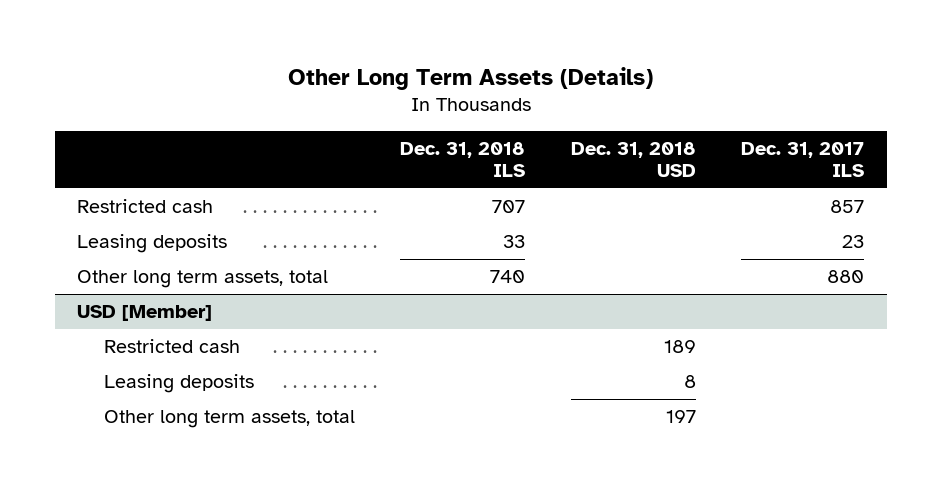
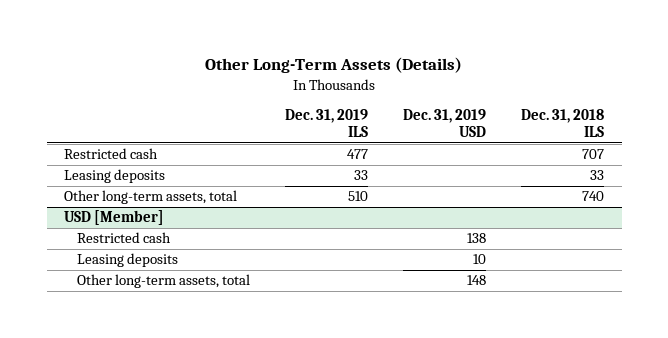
[287,66,653,90] Other Long Term Assets (Details) -> [205,56,463,73] Other Long-Term Assets (Details)
[570,141,696,178] Dec. 31, 2018 USD -> none
[740,141,864,178] Dec. 31, 2017 ILS -> none
none -> [284,108,368,138] Dec. 31, 2019 ILS
none -> [402,108,486,138] Dec. 31, 2019 USD
[77,269,329,288] Other long term assets, total -> [64,190,238,205] Other long-term assets, total
[103,409,355,428] Other long term assets, total -> [76,274,250,289] Other long-term assets, total

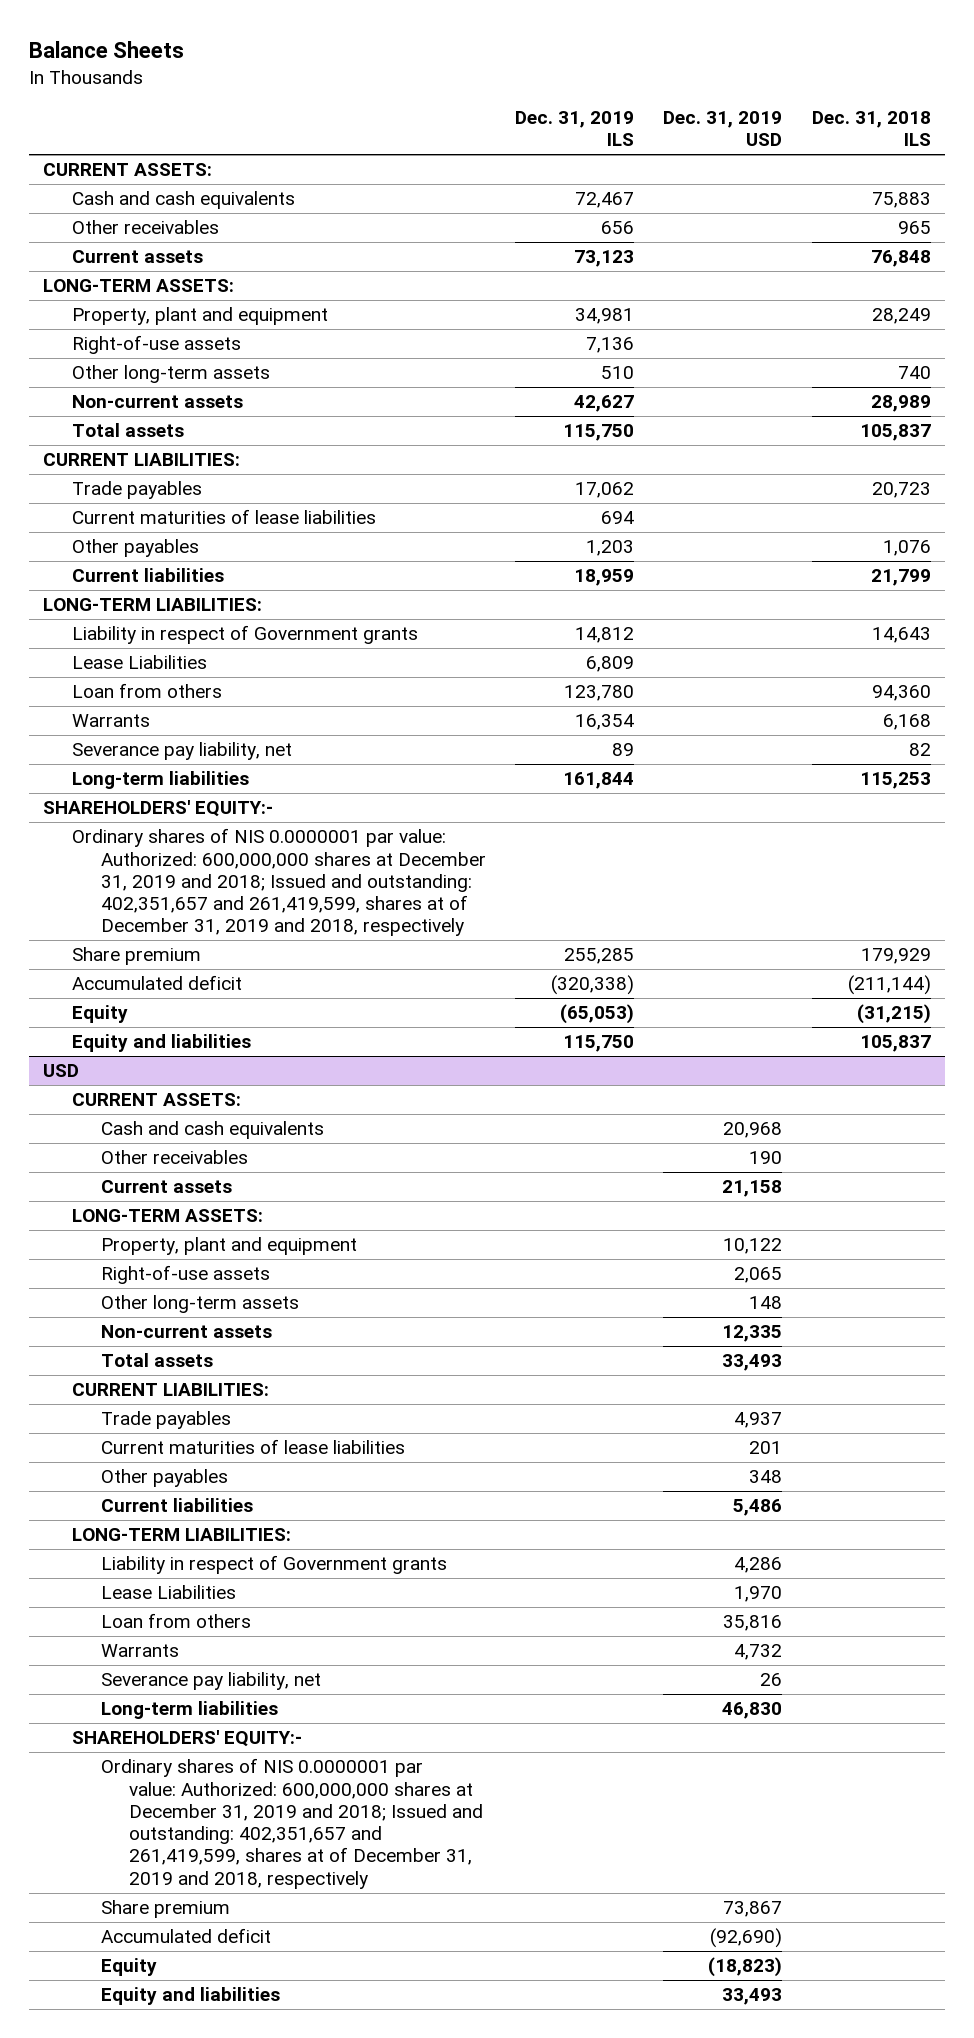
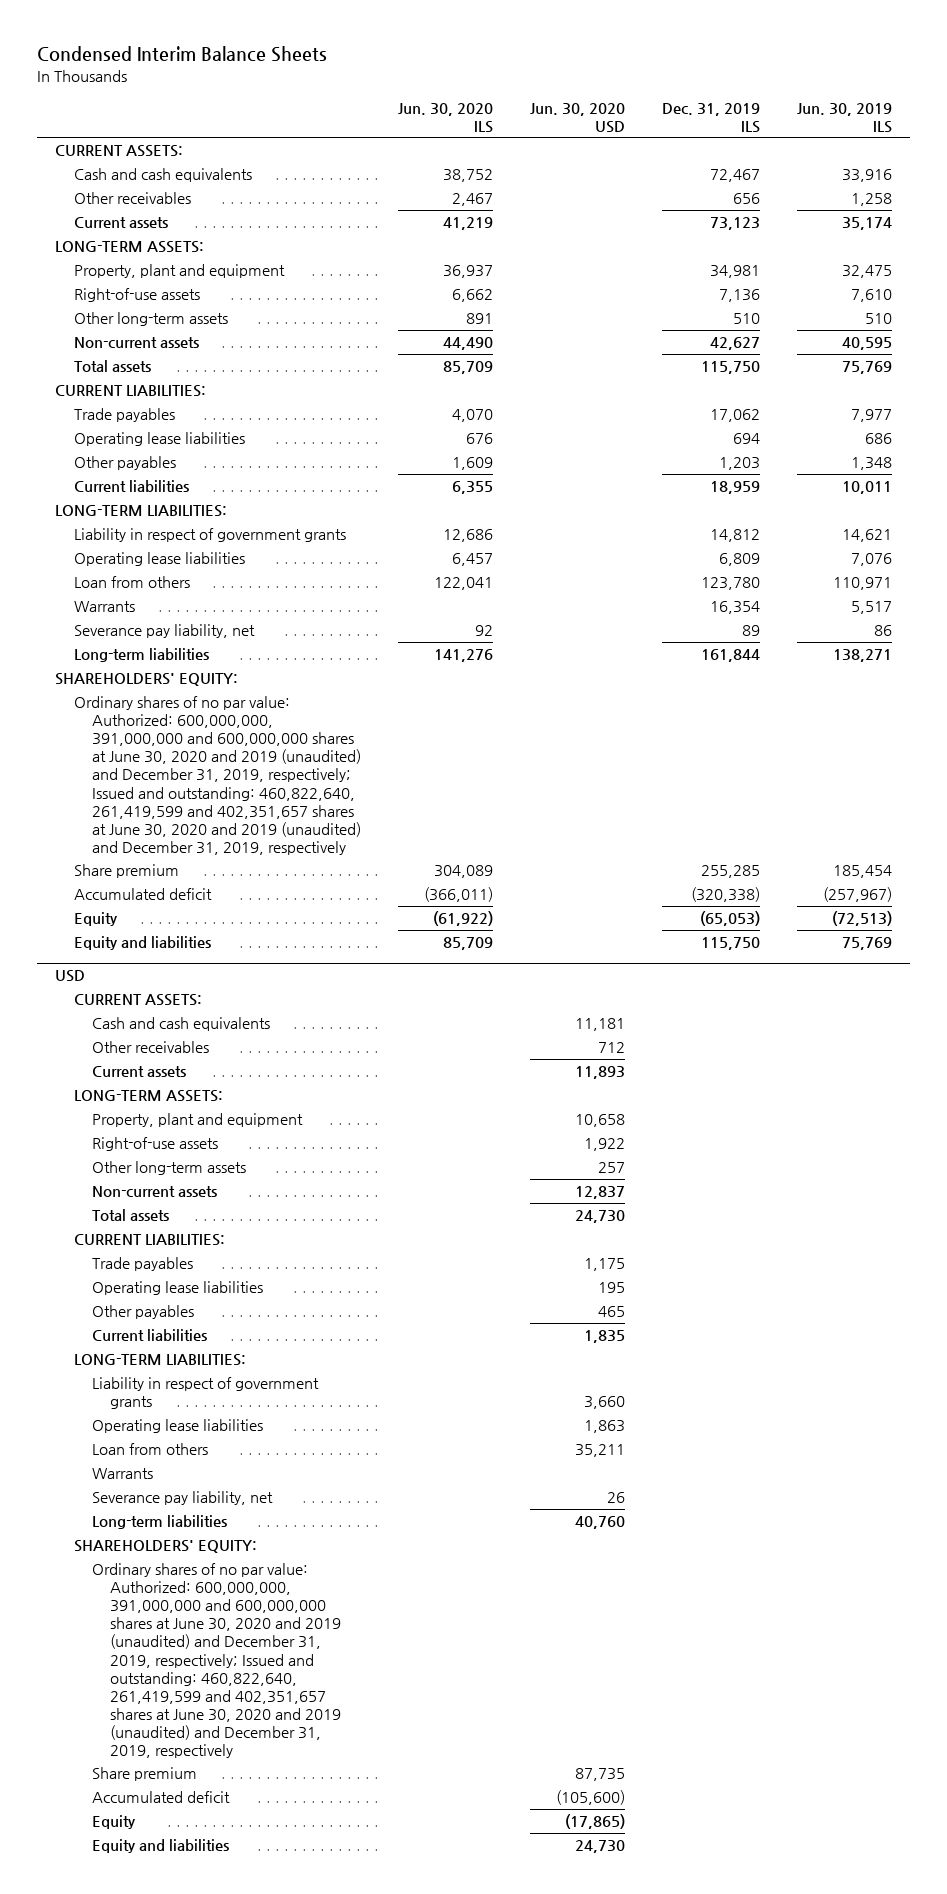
[28,41,184,59] Balance Sheets -> [36,46,327,63] Condensed Interim Balance Sheets
[663,111,783,147] Dec. 31, 2019 USD -> none
[811,111,931,147] Dec. 31, 2018 ILS -> none
none -> [397,102,493,133] Jun. 30, 2020 ILS
none -> [529,102,625,133] Jun. 30, 2020 USD
none -> [796,102,892,133] Jun. 30, 2019 ILS
[71,509,376,525] Current maturities of lease liabilities -> [73,432,245,447] Operating lease liabilities
[71,625,418,645] Liability in respect of Government grants -> [73,528,346,543] Liability in respect of government grants
[71,655,207,670] Lease Liabilities -> [73,552,245,567] Operating lease liabilities
[43,800,274,818] SHAREHOLDERS' EQUITY:- -> [55,673,239,687] SHAREHOLDERS' EQUITY:
[71,828,486,937] Ordinary shares of NIS 0.0000001 par value: Authorized: 600,000,000 shares at December 31, 2019 and 2018; Issued and outstanding: 402,351,657 and 261,419,599, shares at of December 31, 2019 and 2018, respectively -> [73,696,361,855] Ordinary shares of no par value: Authorized: 600,000,000, 391,000,000 and 600,000,000 shares at June 30, 2020 and 2019 (unaudited) and December 31, 2019, respectively; Issued and outstanding: 460,822,640, 261,419,599 and 402,351,657 shares at June 30, 2020 and 2019 (unaudited) and December 31, 2019, respectively
[100,1439,405,1455] Current maturities of lease liabilities -> [91,1281,263,1296] Operating lease liabilities
[100,1555,447,1575] Liability in respect of Government grants -> [91,1377,319,1410] Liability in respect of government grants
[100,1585,236,1600] Lease Liabilities -> [91,1419,263,1434] Operating lease liabilities
[71,1730,302,1748] SHAREHOLDERS' EQUITY:- -> [73,1540,257,1554] SHAREHOLDERS' EQUITY:
[100,1758,484,1889] Ordinary shares of NIS 0.0000001 par value: Authorized: 600,000,000 shares at December 31, 2019 and 2018; Issued and outstanding: 402,351,657 and 261,419,599, shares at of December 31, 2019 and 2018, respectively -> [91,1563,342,1758] Ordinary shares of no par value: Authorized: 600,000,000, 391,000,000 and 600,000,000 shares at June 30, 2020 and 2019 (unaudited) and December 31, 2019, respectively; Issued and outstanding: 460,822,640, 261,419,599 and 402,351,657 shares at June 30, 2020 and 2019 (unaudited) and December 31, 2019, respectively

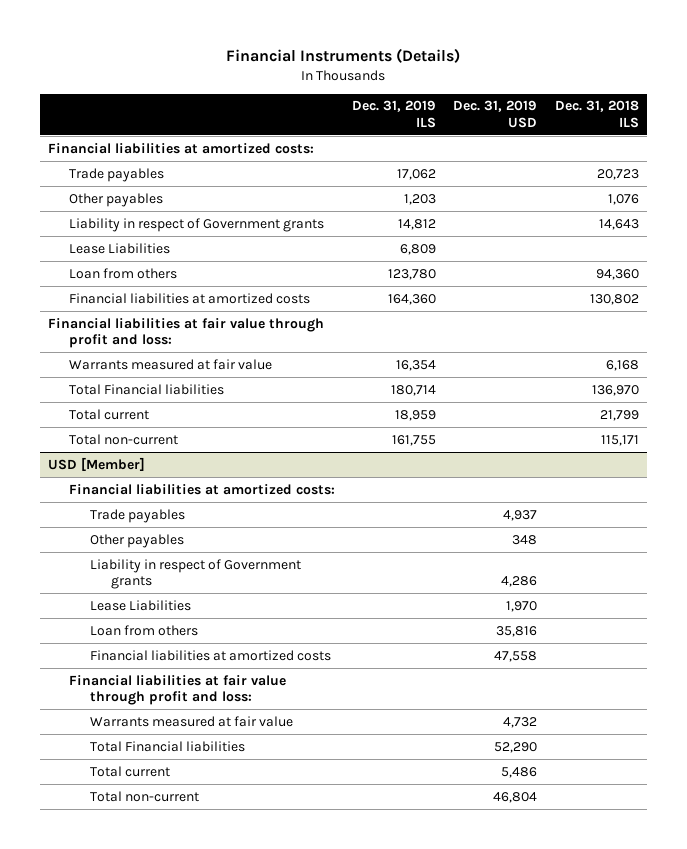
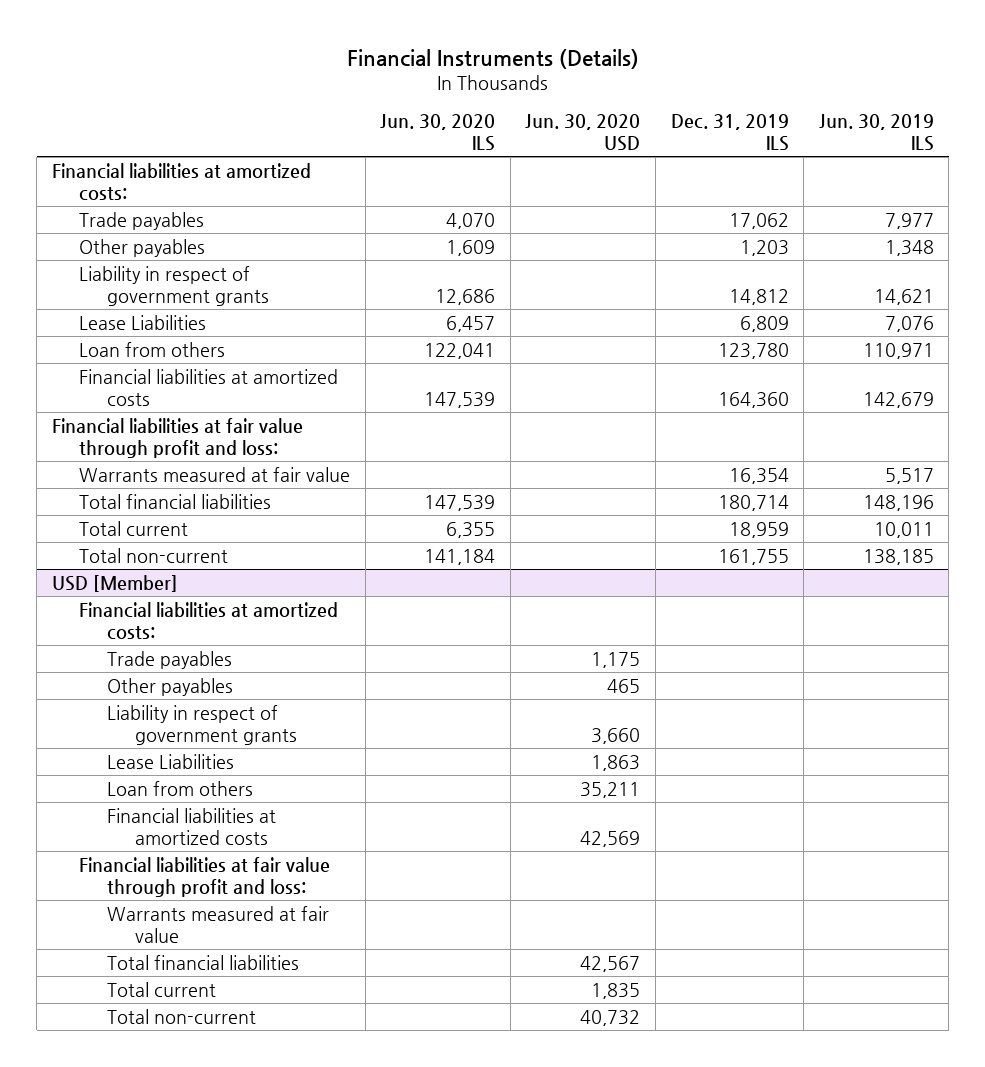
[453,100,538,128] Dec. 31, 2019 USD -> none
[554,100,639,128] Dec. 31, 2018 ILS -> none
none -> [380,114,496,152] Jun. 30, 2020 ILS
none -> [525,114,641,152] Jun. 30, 2020 USD
none -> [818,114,934,152] Jun. 30, 2019 ILS
[68,217,324,232] Liability in respect of Government grants -> [79,265,270,306] Liability in respect of government grants
[68,383,224,395] Total Financial liabilities -> [79,493,272,509] Total financial liabilities
[89,558,301,589] Liability in respect of Government grants -> [107,704,298,745] Liability in respect of government grants
[89,740,245,752] Total Financial liabilities -> [107,954,300,970] Total financial liabilities

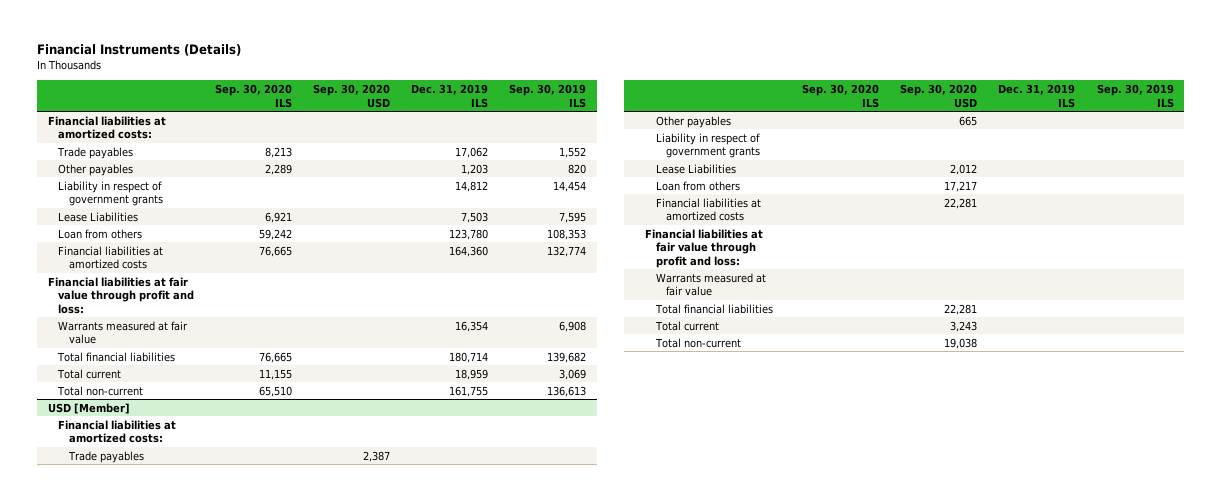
[380,114,496,152] Jun. 30, 2020 ILS -> none
[525,114,641,152] Jun. 30, 2020 USD -> none
[818,114,934,152] Jun. 30, 2019 ILS -> none
none -> [215,84,293,108] Sep. 30, 2020 ILS
none -> [313,84,391,108] Sep. 30, 2020 USD
none -> [509,84,587,108] Sep. 30, 2019 ILS
[739,315,789,332] 6,809 -> [461,211,489,223] 7,503

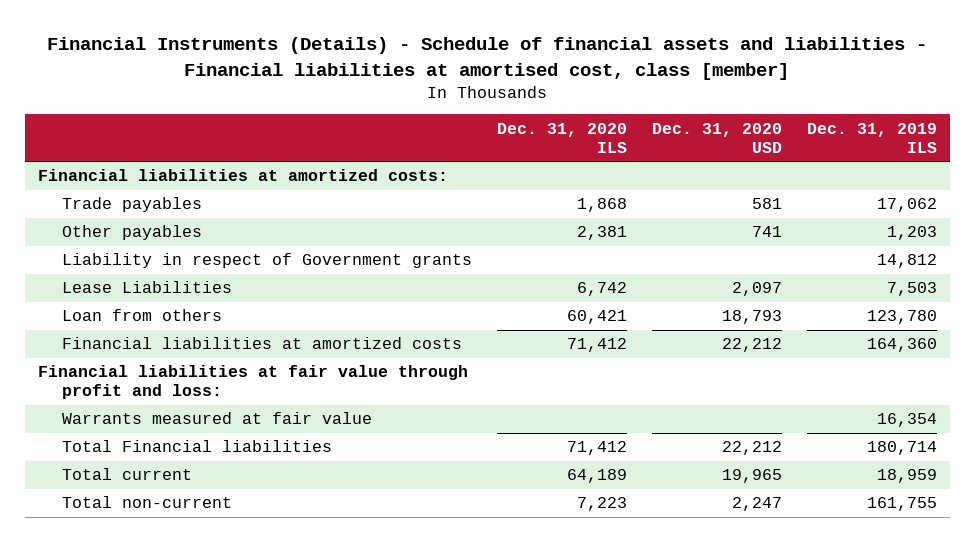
[37,44,242,57] Financial Instruments (Details) -> [47,37,928,80] Financial Instruments (Details) - Schedule of financial assets and liabilities - Financial liabilities at amortised cost, class [member]
[215,84,293,108] Sep. 30, 2020 ILS -> none
[313,84,391,108] Sep. 30, 2020 USD -> none
[509,84,587,108] Sep. 30, 2019 ILS -> none
none -> [496,122,627,153] Dec. 31, 2020 ILS
none -> [652,122,783,153] Dec. 31, 2020 USD
[58,180,163,207] Liability in respect of government grants -> [61,253,472,269] Liability in respect of Government grants
[57,351,176,362] Total financial liabilities -> [61,440,332,453] Total Financial liabilities
[47,402,130,414] USD [Member] -> none
[58,419,177,444] Financial liabilities at amortized costs: -> none
[67,450,144,463] Trade payables -> none
[655,115,731,128] Other payables -> none
[655,132,761,159] Liability in respect of government grants -> none
[655,163,736,174] Lease Liabilities -> none
[655,180,740,191] Loan from others -> none
[655,197,761,222] Financial liabilities at amortized costs -> none
[645,228,764,268] Financial liabilities at fair value through profit and loss: -> none
[655,272,766,297] Warrants measured at fair value -> none
[654,303,773,314] Total financial liabilities -> none
[654,320,719,331] Total current -> none
[654,337,741,348] Total non-current -> none

